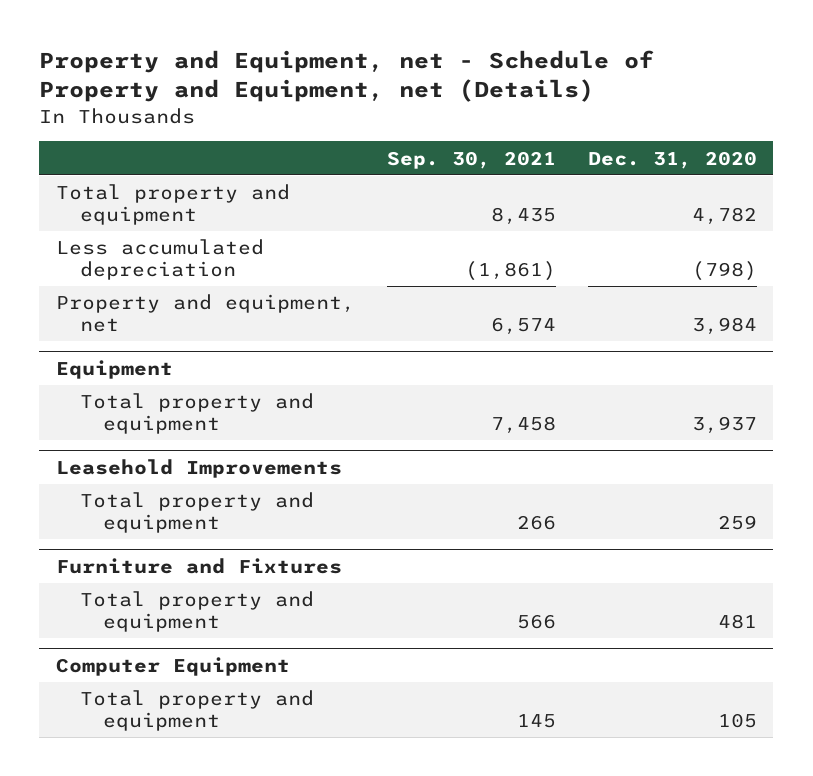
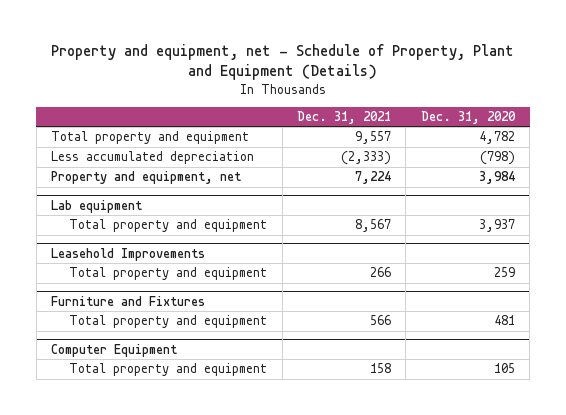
[39,50,655,103] Property and Equipment, net - Schedule of Property and Equipment, net (Details) -> [50,44,514,81] Property and equipment, net - Schedule of Property, Plant and Equipment (Details)
[386,150,556,169] Sep. 30, 2021 -> none
none -> [297,110,392,124] Dec. 31, 2021
[55,360,173,380] Equipment -> [51,199,143,213] Lab equipment

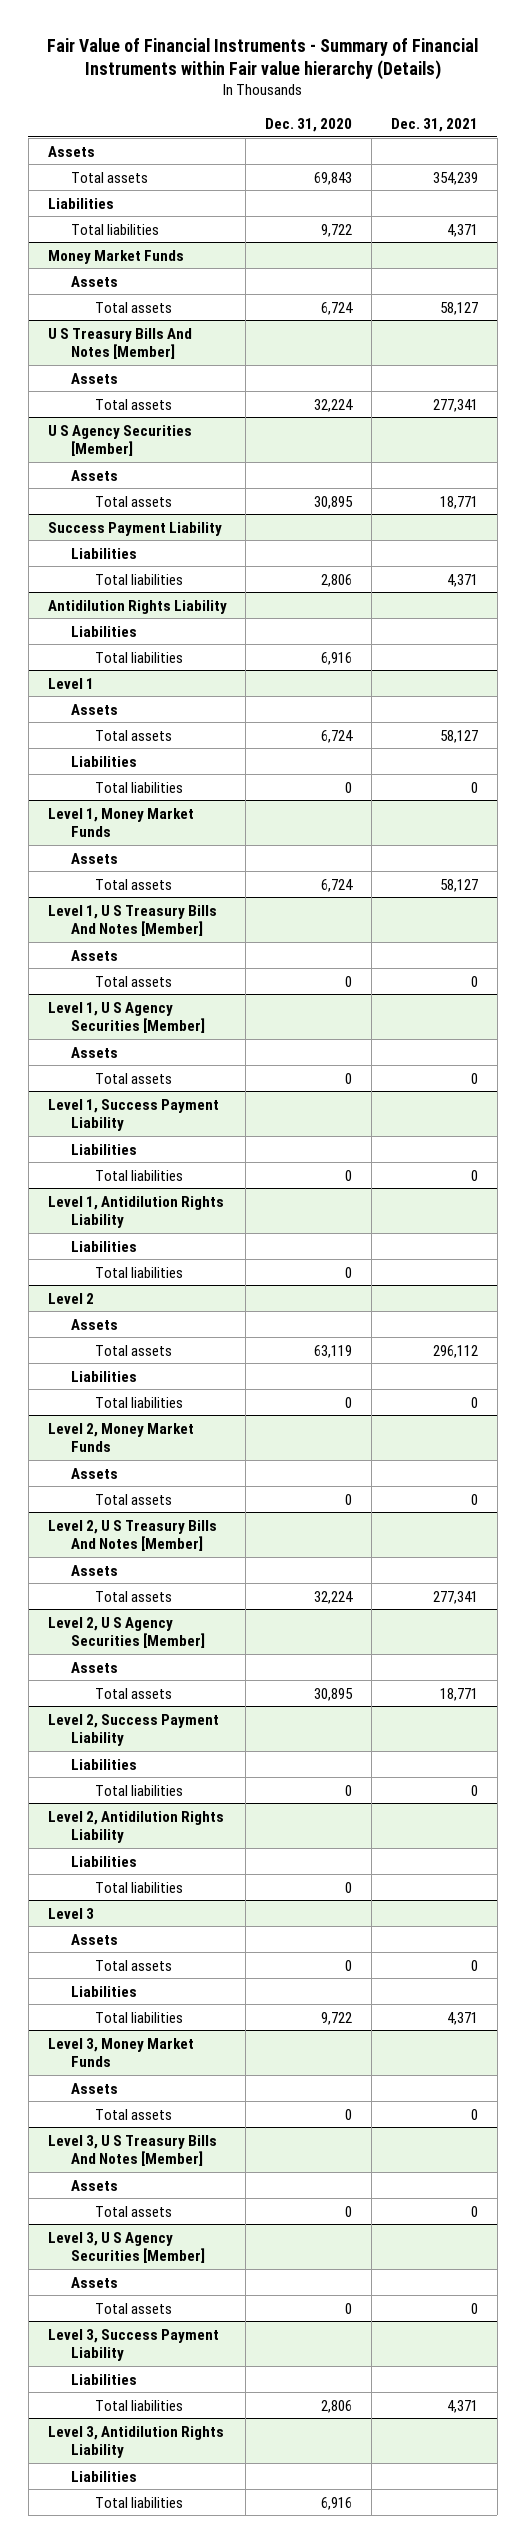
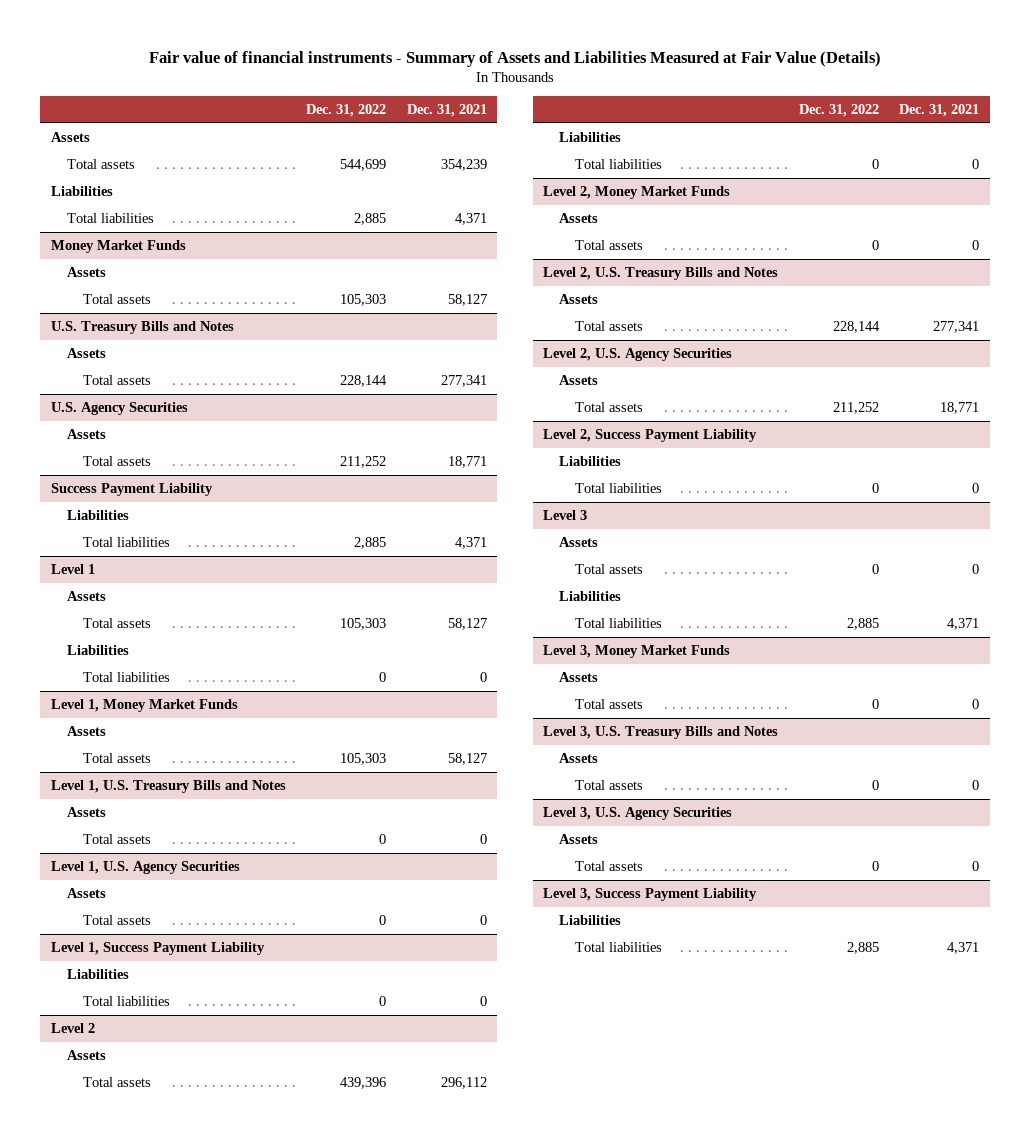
[46,37,478,81] Fair Value of Financial Instruments - Summary of Financial Instruments within Fair value hierarchy (Details) -> [148,50,881,67] Fair value of financial instruments - Summary of Assets and Liabilities Measured at Fair Value (Details)
[265,118,353,133] Dec. 31, 2020 -> none
none -> [306,104,387,118] Dec. 31, 2022
[47,327,192,360] U S Treasury Bills And Notes [Member] -> [50,320,234,334] U.S. Treasury Bills and Notes
[47,424,192,457] U S Agency Securities [Member] -> [50,401,188,415] U.S. Agency Securities
[47,599,227,614] Antidilution Rights Liability -> none
[71,625,138,637] Liabilities -> none
[95,651,184,663] Total liabilities -> none
[47,904,217,937] Level 1, U S Treasury Bills And Notes [Member] -> [50,779,286,793] Level 1, U.S. Treasury Bills and Notes
[47,1001,206,1034] Level 1, U S Agency Securities [Member] -> [50,860,240,874] Level 1, U.S. Agency Securities
[47,1195,224,1229] Level 1, Antidilution Rights Liability -> none
[71,1240,138,1252] Liabilities -> none
[95,1266,184,1278] Total liabilities -> none
[47,1519,217,1552] Level 2, U S Treasury Bills And Notes [Member] -> [543,266,779,280] Level 2, U.S. Treasury Bills and Notes
[47,1616,206,1649] Level 2, U S Agency Securities [Member] -> [543,347,733,361] Level 2, U.S. Agency Securities
[47,1810,224,1844] Level 2, Antidilution Rights Liability -> none
[71,1855,138,1867] Liabilities -> none
[95,1881,184,1893] Total liabilities -> none
[47,2134,217,2167] Level 3, U S Treasury Bills And Notes [Member] -> [543,725,779,739] Level 3, U.S. Treasury Bills and Notes
[47,2231,206,2264] Level 3, U S Agency Securities [Member] -> [543,806,733,820] Level 3, U.S. Agency Securities
[47,2425,224,2459] Level 3, Antidilution Rights Liability -> none
[71,2470,138,2482] Liabilities -> none
[95,2496,184,2508] Total liabilities -> none

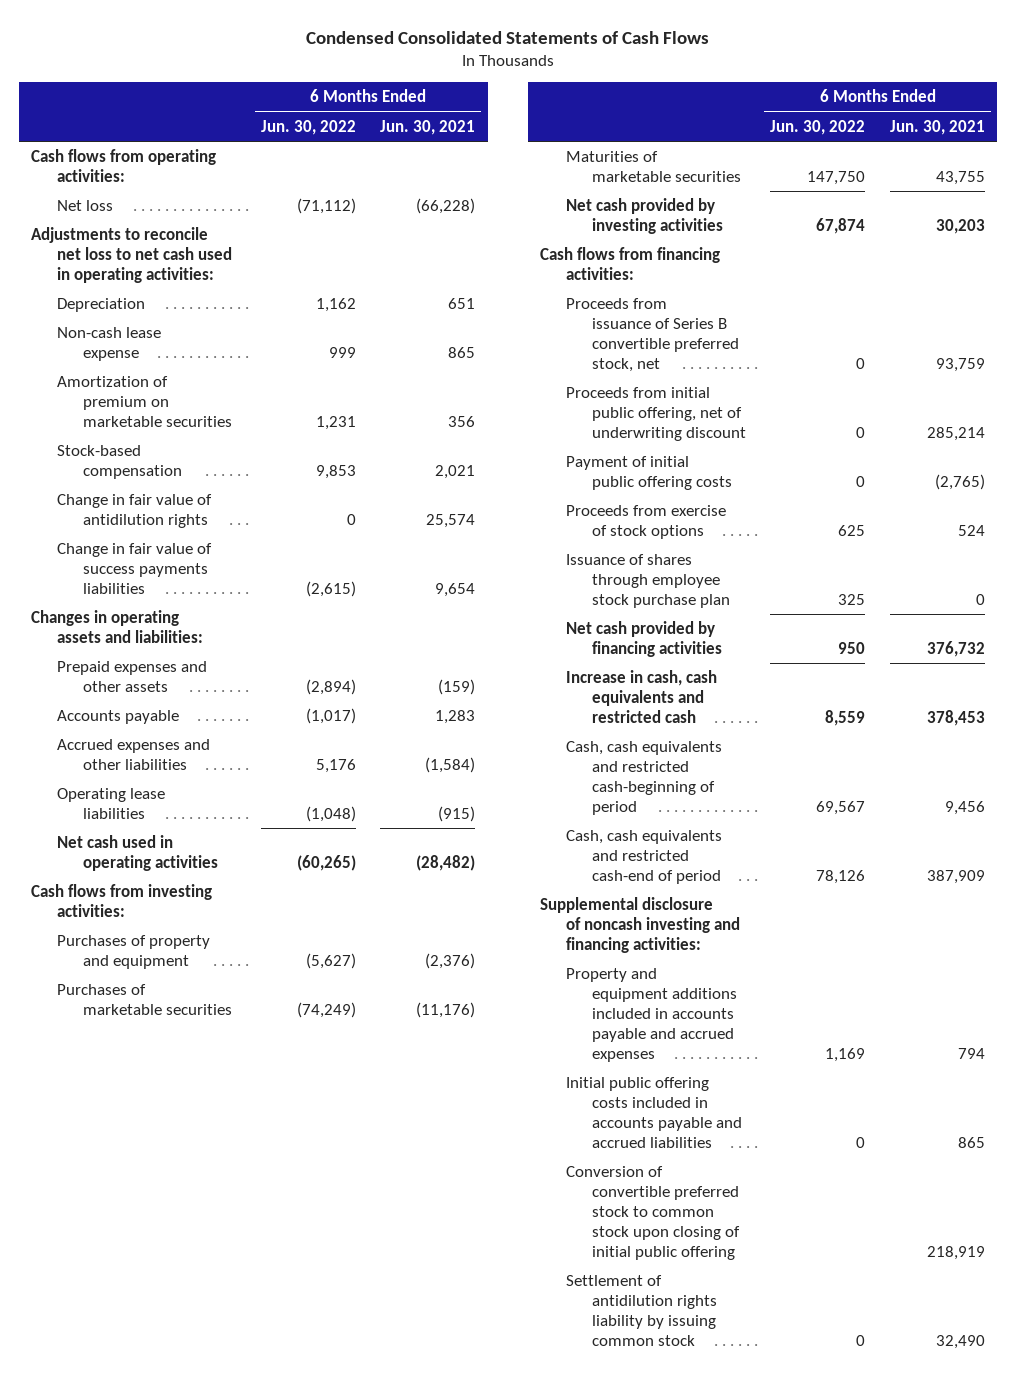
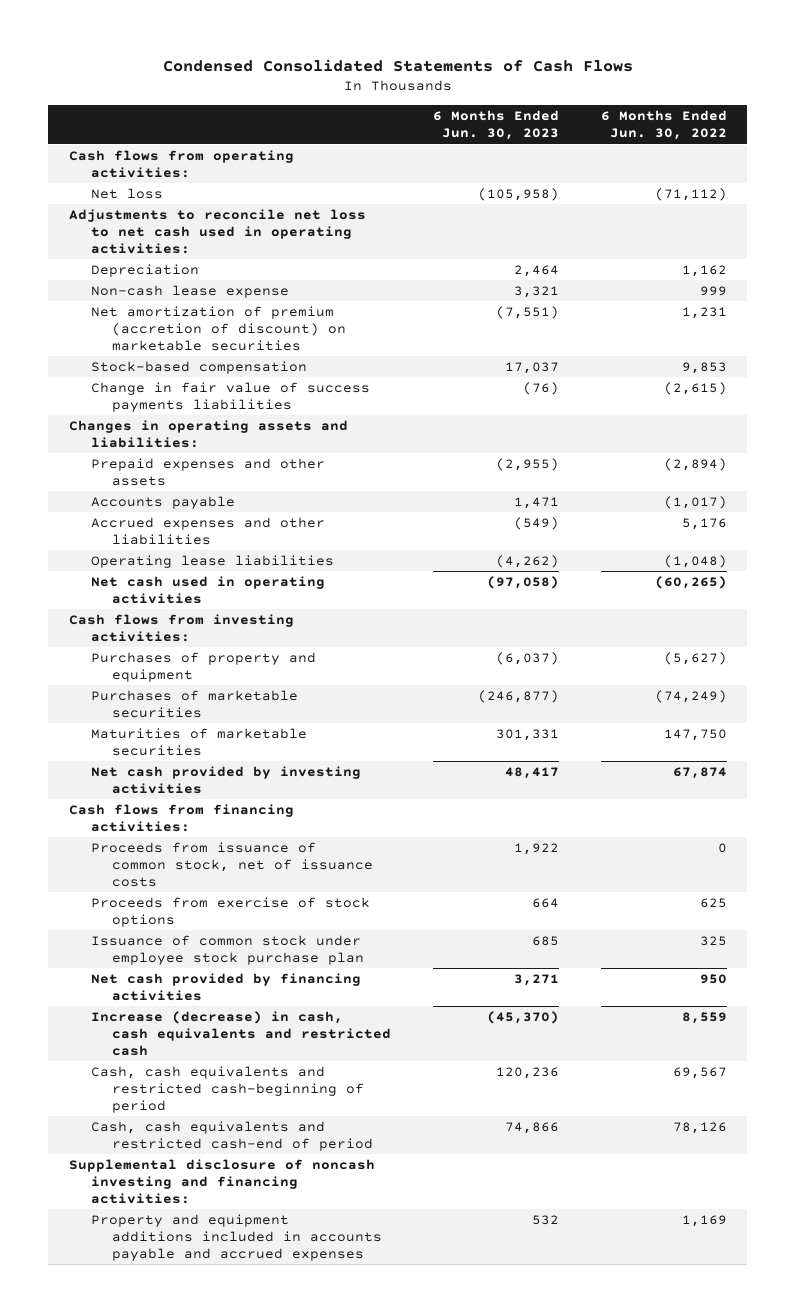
[380,119,476,135] Jun. 30, 2021 -> none
none -> [432,110,559,141] 6 Months Ended Jun. 30, 2023
[57,375,232,427] Amortization of premium on marketable securities -> [90,306,347,352] Net amortization of premium (accretion of discount) on marketable securities
[57,493,213,528] Change in fair value of antidilution rights -> none
[566,386,747,441] Proceeds from initial public offering, net of underwriting discount -> none
[566,455,733,490] Payment of initial public offering costs -> none
[566,297,740,372] Proceeds from issuance of Series B convertible preferred stock, net -> [90,842,374,888] Proceeds from issuance of common stock, net of issuance costs
[566,553,731,608] Issuance of shares through employee stock purchase plan -> [90,935,365,966] Issuance of common stock under employee stock purchase plan
[566,669,718,723] Increase in cash, cash equivalents and restricted cash -> [90,1011,392,1057] Increase (decrease) in cash, cash equivalents and restricted cash
[566,1076,743,1148] Initial public offering costs included in accounts payable and accrued liabilities -> none
[566,1165,741,1260] Conversion of convertible preferred stock to common stock upon closing of initial public offering -> none
[566,1274,718,1346] Settlement of antidilution rights liability by issuing common stock -> none

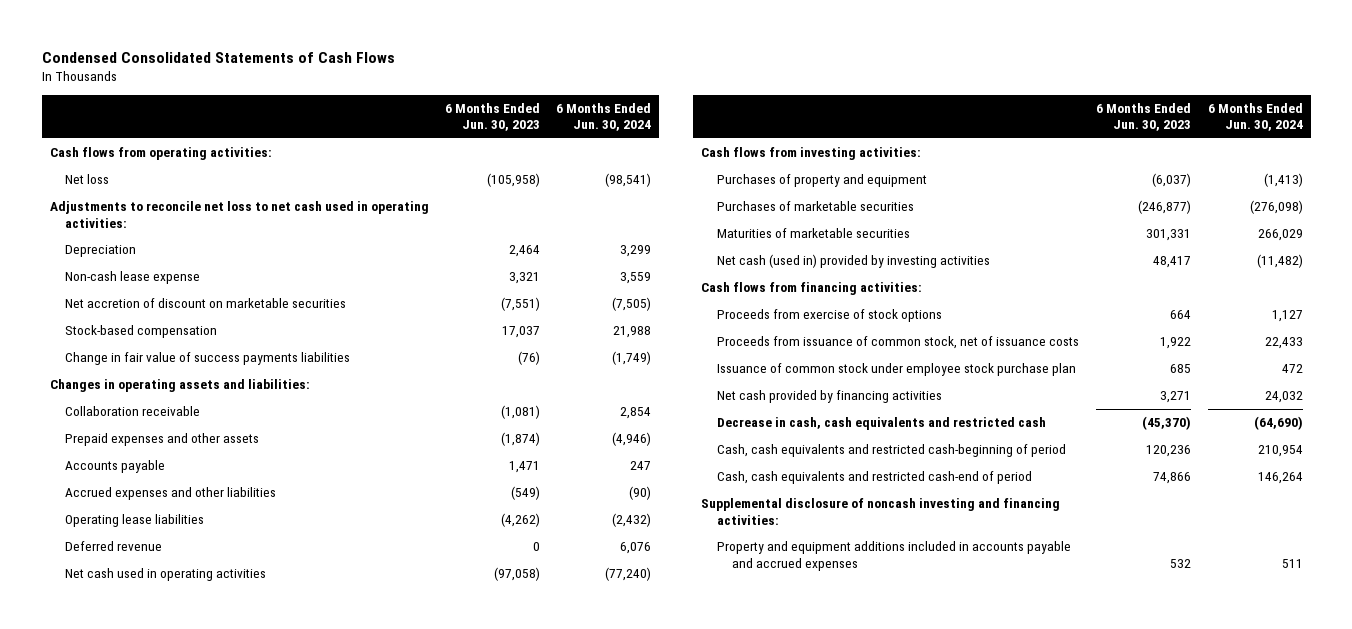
[600,110,727,141] 6 Months Ended Jun. 30, 2022 -> none
none -> [556,102,652,132] 6 Months Ended Jun. 30, 2024
[90,306,347,352] Net amortization of premium (accretion of discount) on marketable securities -> [65,298,347,309] Net accretion of discount on marketable securities
none -> [65,406,201,417] Collaboration receivable
[495,458,559,472] (2,955) -> [500,432,540,447] (1,874)
none -> [65,541,163,552] Deferred revenue
[90,766,361,795] Net cash provided by investing activities -> [716,254,990,269] Net cash (used in) provided by investing activities
[90,842,374,888] Proceeds from issuance of common stock, net of issuance costs -> [716,336,1079,350] Proceeds from issuance of common stock, net of issuance costs
[90,1011,392,1057] Increase (decrease) in cash, cash equivalents and restricted cash -> [716,417,1046,431] Decrease in cash, cash equivalents and restricted cash

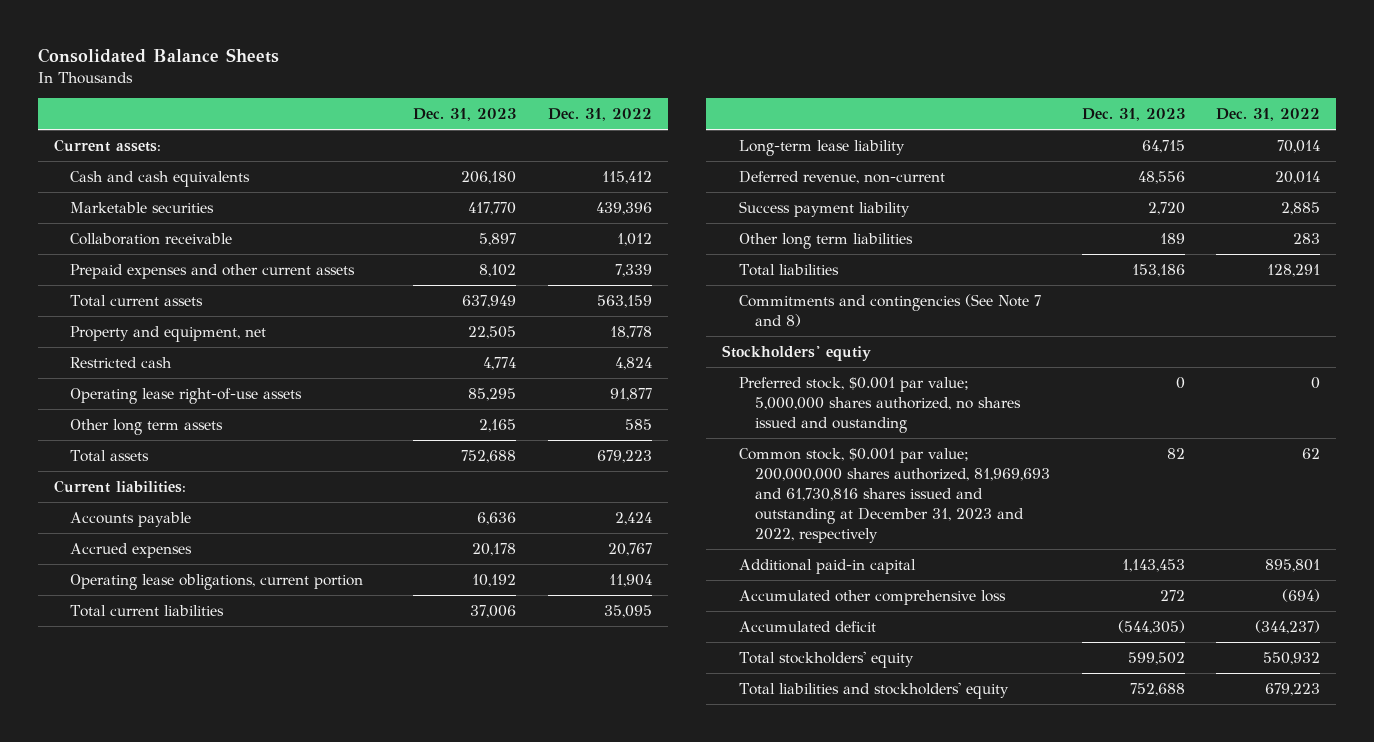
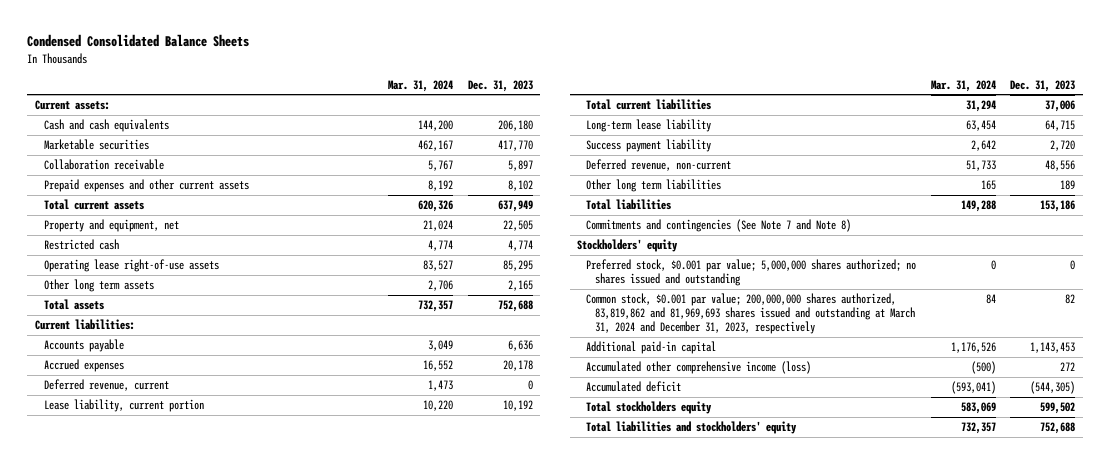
[37,47,279,63] Consolidated Balance Sheets -> [27,34,250,48] Condensed Consolidated Balance Sheets
[547,108,652,122] Dec. 31, 2022 -> none
none -> [388,79,454,92] Mar. 31, 2024
none -> [43,379,169,392] Deferred revenue, current
[69,573,363,590] Operating lease obligations, current portion -> [43,399,204,413] Lease liability, current portion
[738,170,945,184] Deferred revenue, non-current -> [586,159,732,172] Deferred revenue, non-current
[738,293,1041,327] Commitments and contingencies (See Note 7 and 8) -> [586,219,852,233] Commitments and contingencies (See Note 7 and Note 8)
[722,344,872,361] Stockholders' equtiy -> [577,239,679,253] Stockholders' equity
[738,376,1021,433] Preferred stock, $0.001 par value; 5,000,000 shares authorized, no shares issued and oustanding -> [586,259,917,287] Preferred stock, $0.001 par value; 5,000,000 shares authorized; no shares issued and outstanding
[738,447,1050,543] Common stock, $0.001 par value; 200,000,000 shares authorized, 81,969,693 and 61,730,816 shares issued and outstanding at December 31, 2023 and 2022, respectively -> [586,293,916,335] Common stock, $0.001 par value; 200,000,000 shares authorized, 83,819,862 and 81,969,693 shares issued and outstanding at March 31, 2024 and December 31, 2023, respectively
[738,589,1006,605] Accumulated other comprehensive loss -> [586,361,812,375] Accumulated other comprehensive income (loss)
[738,650,914,668] Total stockholders' equity -> [586,401,713,415] Total stockholders equity

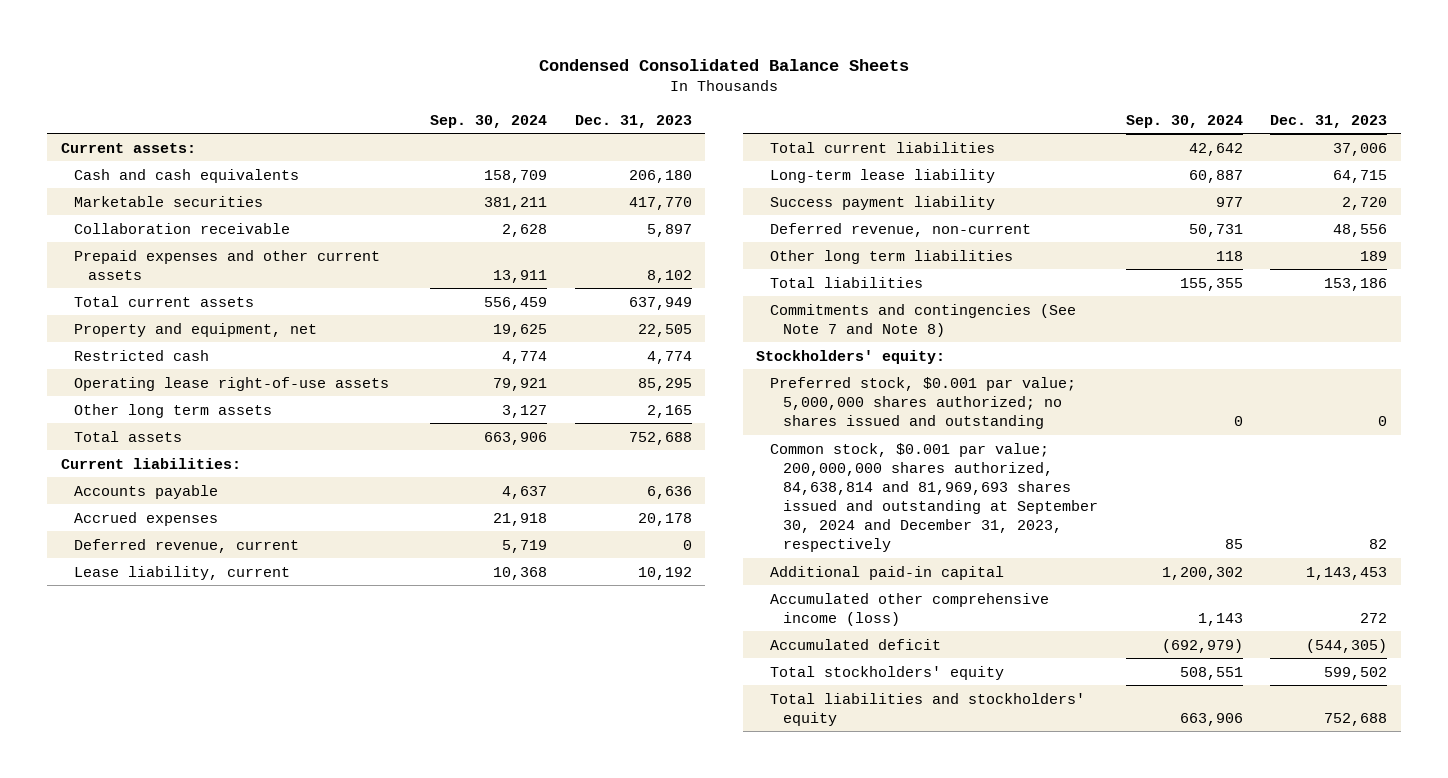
[388,79,454,92] Mar. 31, 2024 -> none
none -> [430,114,548,128] Sep. 30, 2024
[43,399,204,413] Lease liability, current portion -> [74,565,291,580] Lease liability, current
[577,239,679,253] Stockholders' equity -> [756,349,946,364] Stockholders' equity:
[586,293,916,335] Common stock, $0.001 par value; 200,000,000 shares authorized, 83,819,862 and 81,969,693 shares issued and outstanding at March 31, 2024 and December 31, 2023, respectively -> [769,442,1099,553] Common stock, $0.001 par value; 200,000,000 shares authorized, 84,638,814 and 81,969,693 shares issued and outstanding at September 30, 2024 and December 31, 2023, respectively
[586,401,713,415] Total stockholders equity -> [769,665,1004,680] Total stockholders' equity

